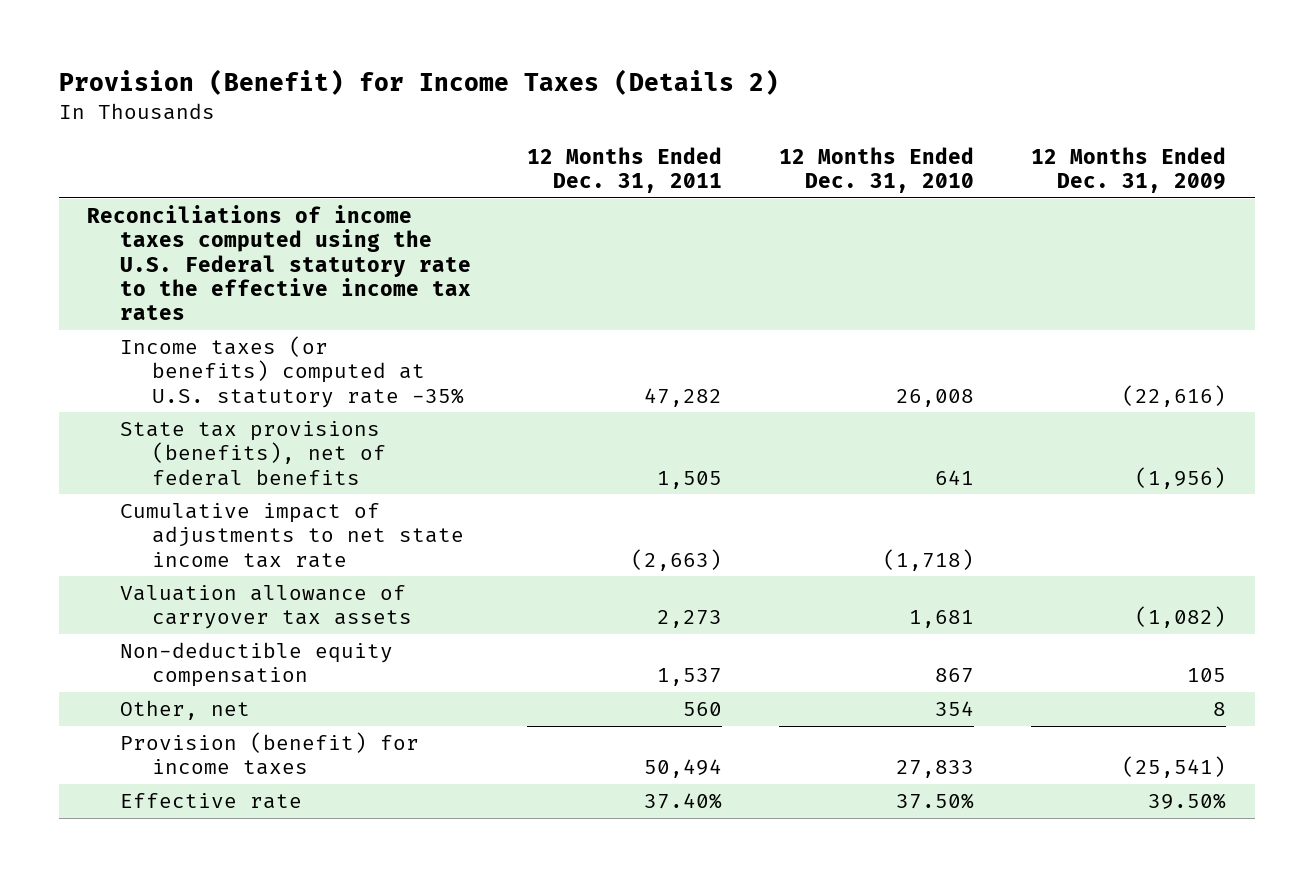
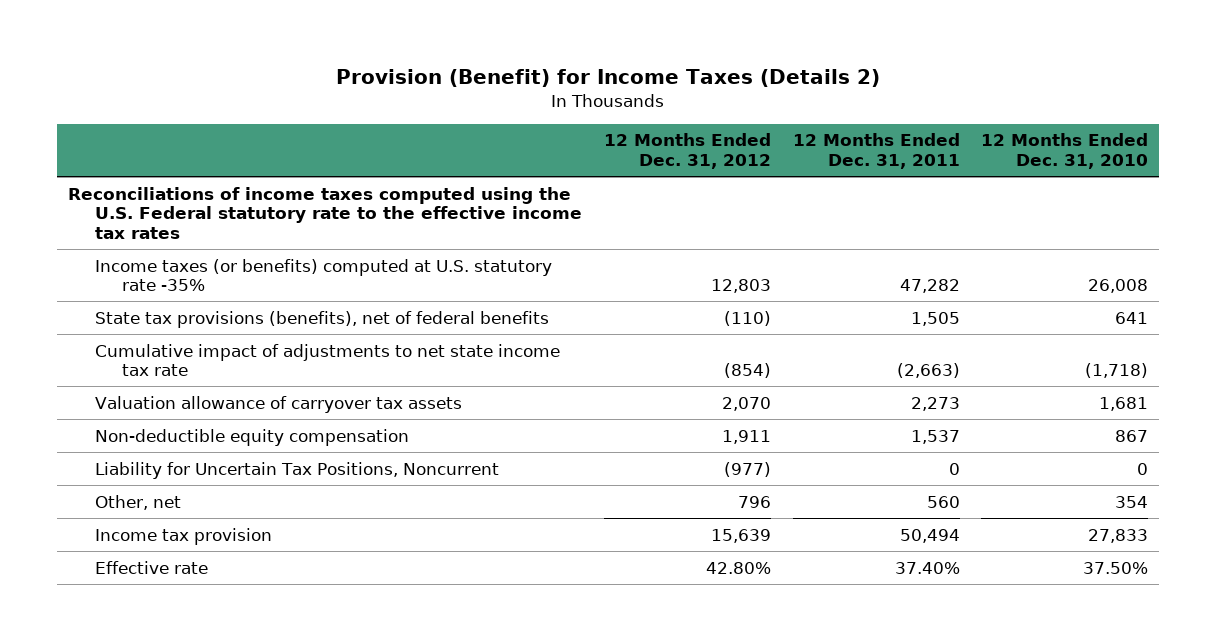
[1031,146,1227,193] 12 Months Ended Dec. 31, 2009 -> none
none -> [603,133,771,169] 12 Months Ended Dec. 31, 2012
none -> [95,461,500,479] Liability for Uncertain Tax Positions, Noncurrent
[119,732,419,776] Provision (benefit) for income taxes -> [95,527,273,545] Income tax provision

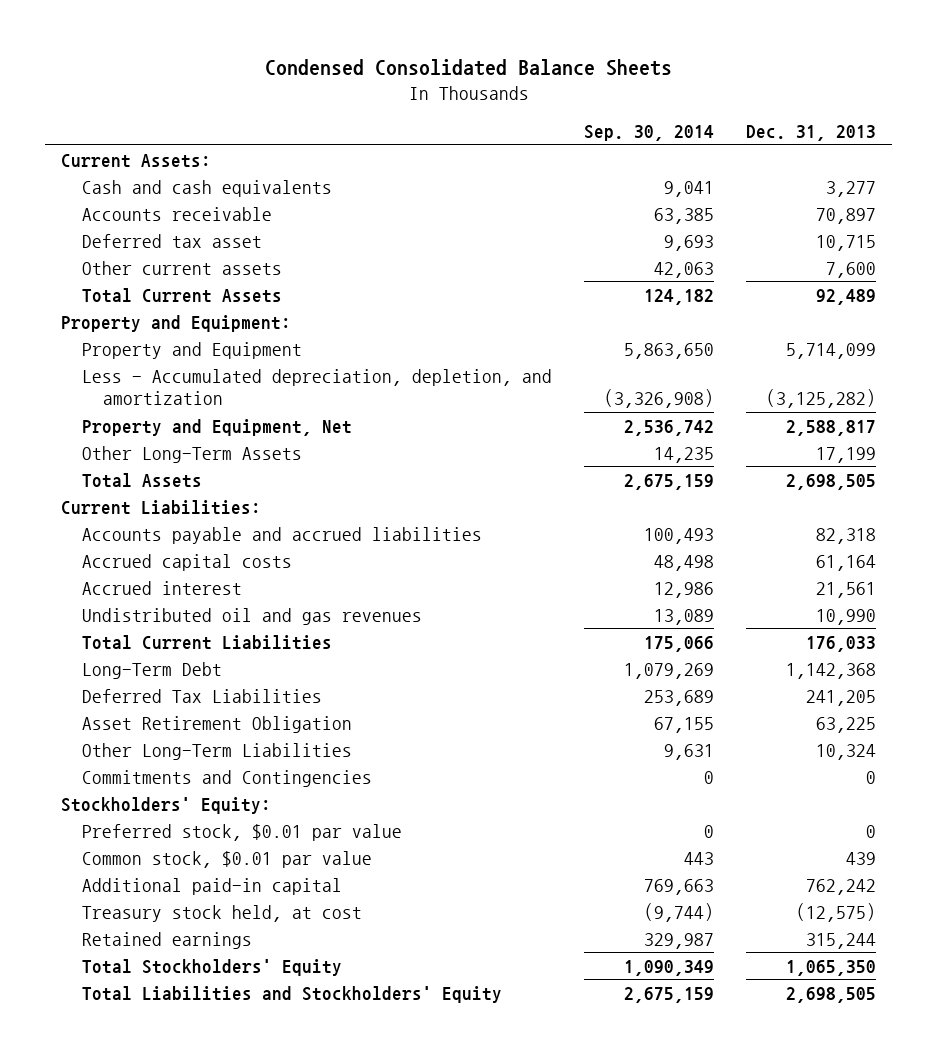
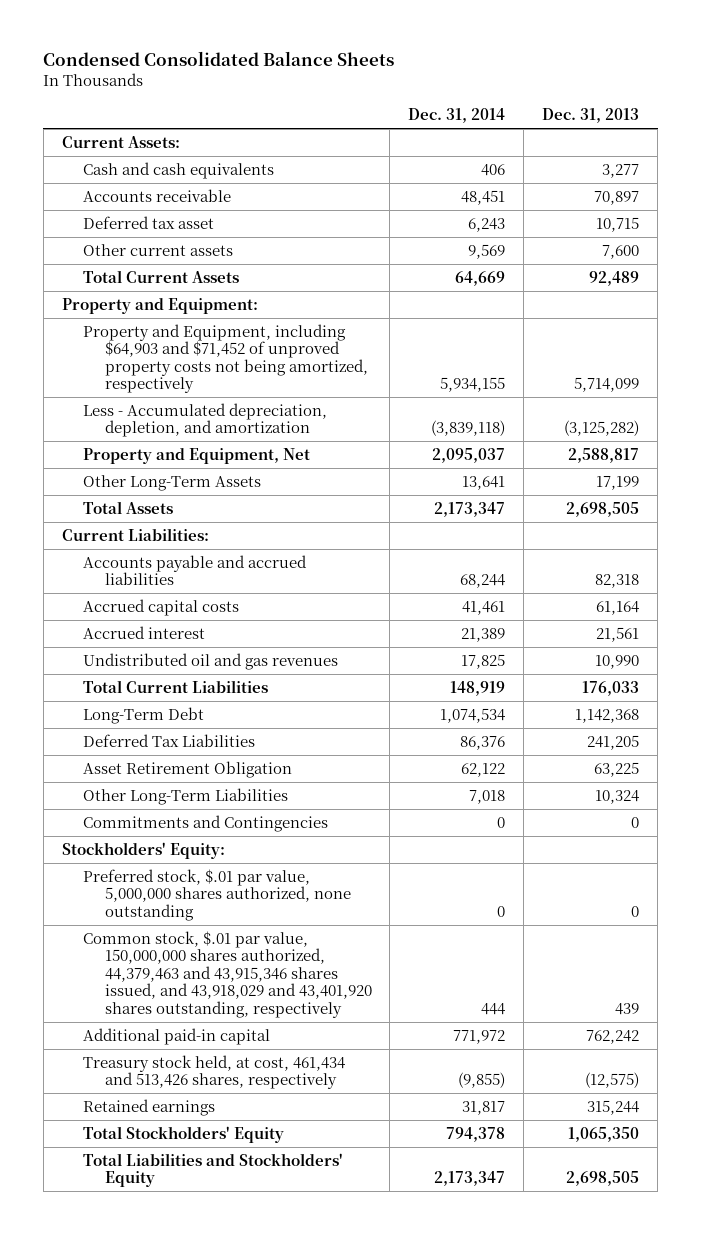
[584,125,715,142] Sep. 30, 2014 -> none
none -> [408,108,506,124] Dec. 31, 2014
[82,341,303,359] Property and Equipment -> [83,323,368,394] Property and Equipment, including $64,903 and $71,452 of unproved property costs not being amortized, respectively
[82,823,403,841] Preferred stock, $0.01 par value -> [83,868,351,921] Preferred stock, $.01 par value, 5,000,000 shares authorized, none outstanding
[82,850,373,868] Common stock, $0.01 par value -> [83,930,372,1018] Common stock, $.01 par value, 150,000,000 shares authorized, 44,379,463 and 43,915,346 shares issued, and 43,918,029 and 43,401,920 shares outstanding, respectively
[82,904,363,922] Treasury stock held, at cost -> [83,1054,346,1090] Treasury stock held, at cost, 461,434 and 513,426 shares, respectively

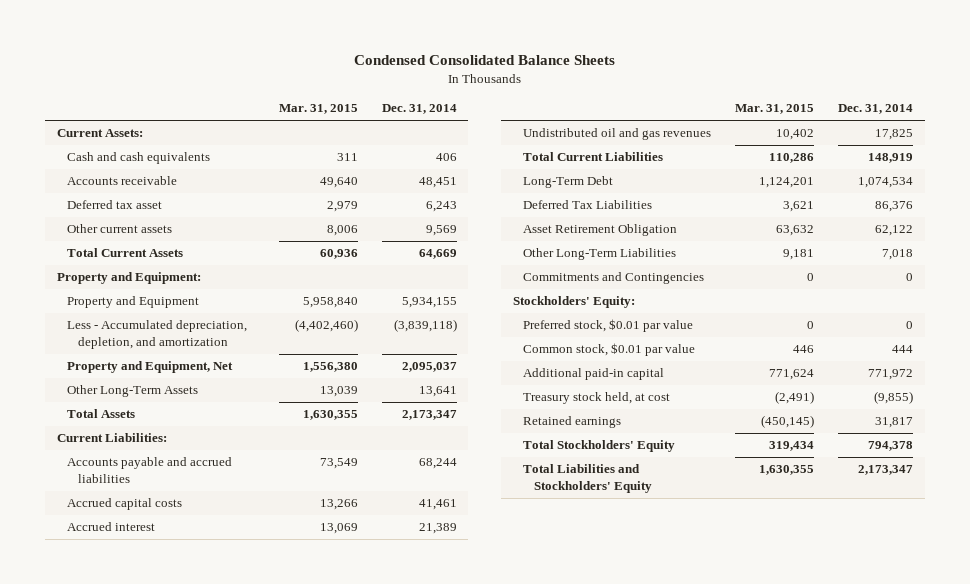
[542,108,640,124] Dec. 31, 2013 -> none
none -> [278,104,358,115] Mar. 31, 2015
[83,323,368,394] Property and Equipment, including $64,903 and $71,452 of unproved property costs not being amortized, respectively -> [67,296,200,309] Property and Equipment
[83,868,351,921] Preferred stock, $.01 par value, 5,000,000 shares authorized, none outstanding -> [523,319,694,333] Preferred stock, $0.01 par value
[83,930,372,1018] Common stock, $.01 par value, 150,000,000 shares authorized, 44,379,463 and 43,915,346 shares issued, and 43,918,029 and 43,401,920 shares outstanding, respectively -> [523,343,696,357] Common stock, $0.01 par value
[83,1054,346,1090] Treasury stock held, at cost, 461,434 and 513,426 shares, respectively -> [523,392,671,405] Treasury stock held, at cost

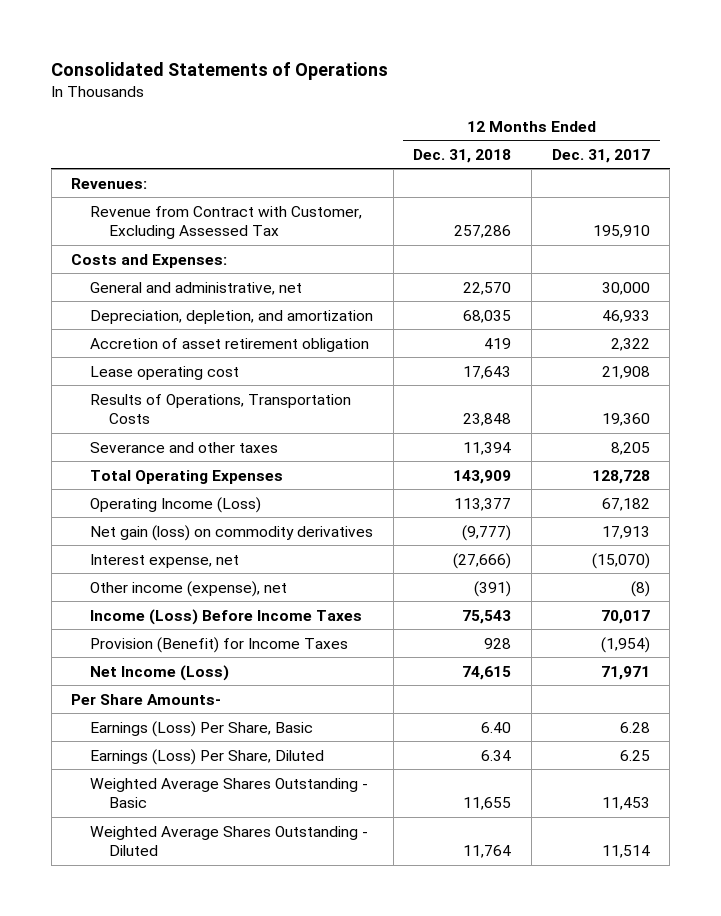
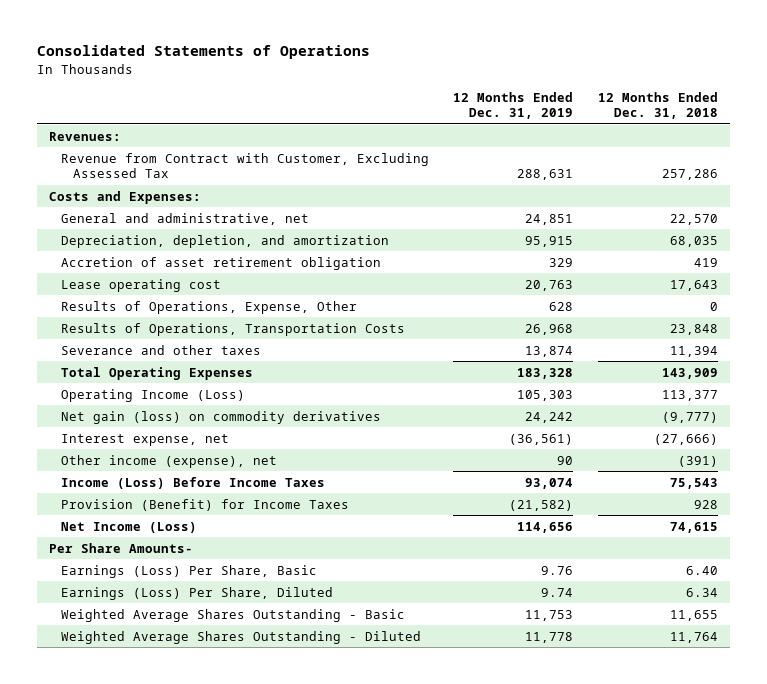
[551,148,650,163] Dec. 31, 2017 -> none
none -> [453,91,574,120] 12 Months Ended Dec. 31, 2019
none -> [60,300,357,314] Results of Operations, Expense, Other

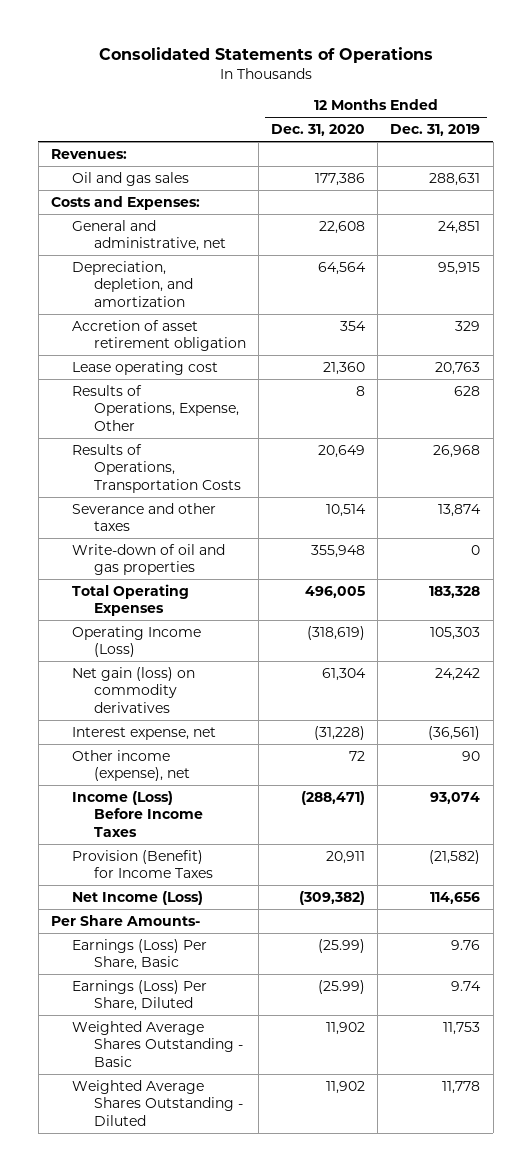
[597,91,718,120] 12 Months Ended Dec. 31, 2018 -> none
none -> [271,124,366,137] Dec. 31, 2020
[60,152,429,179] Revenue from Contract with Customer, Excluding Assessed Tax -> [72,171,190,186] Oil and gas sales
none -> [72,543,226,576] Write-down of oil and gas properties

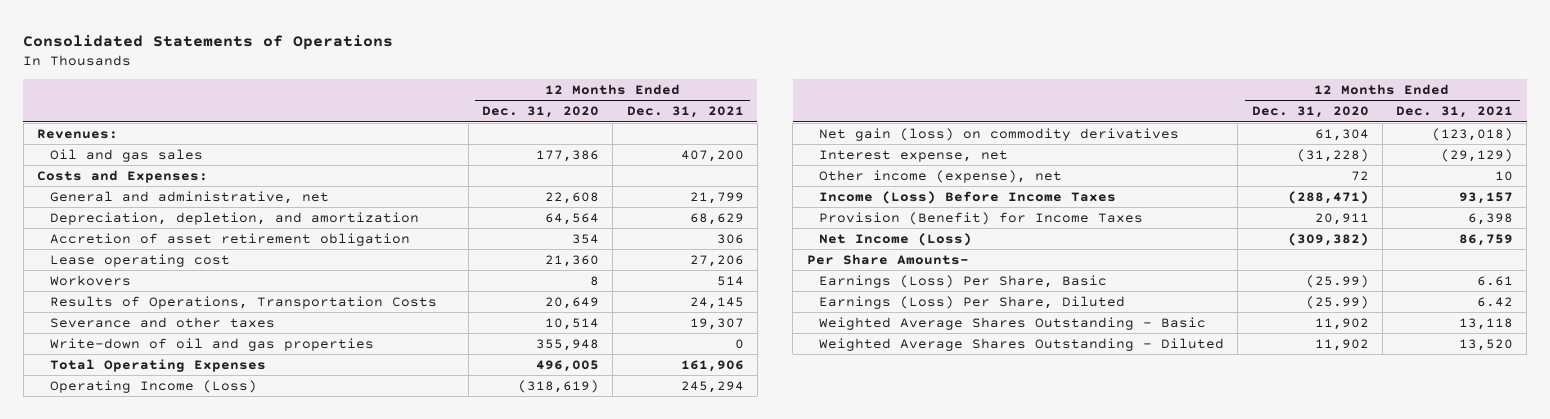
[390,124,481,137] Dec. 31, 2019 -> none
none -> [626,106,744,119] Dec. 31, 2021
[72,384,239,431] Results of Operations, Expense, Other -> [49,274,131,286] Workovers

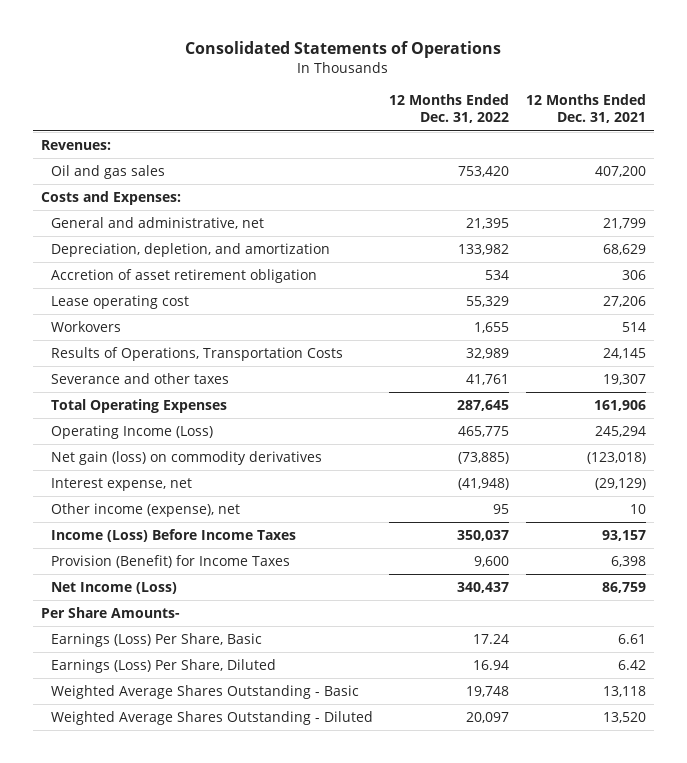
[482,106,600,119] Dec. 31, 2020 -> none
none -> [389,93,510,124] 12 Months Ended Dec. 31, 2022
[49,337,374,351] Write-down of oil and gas properties -> none

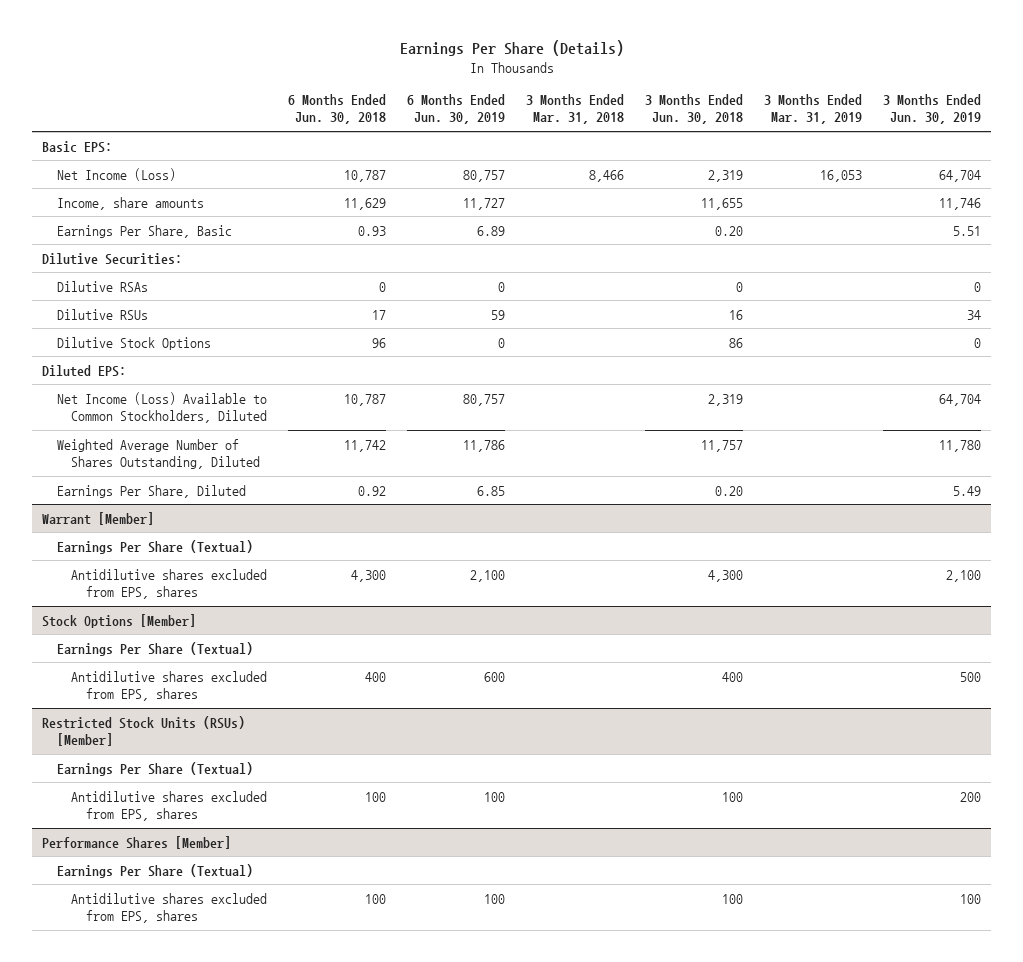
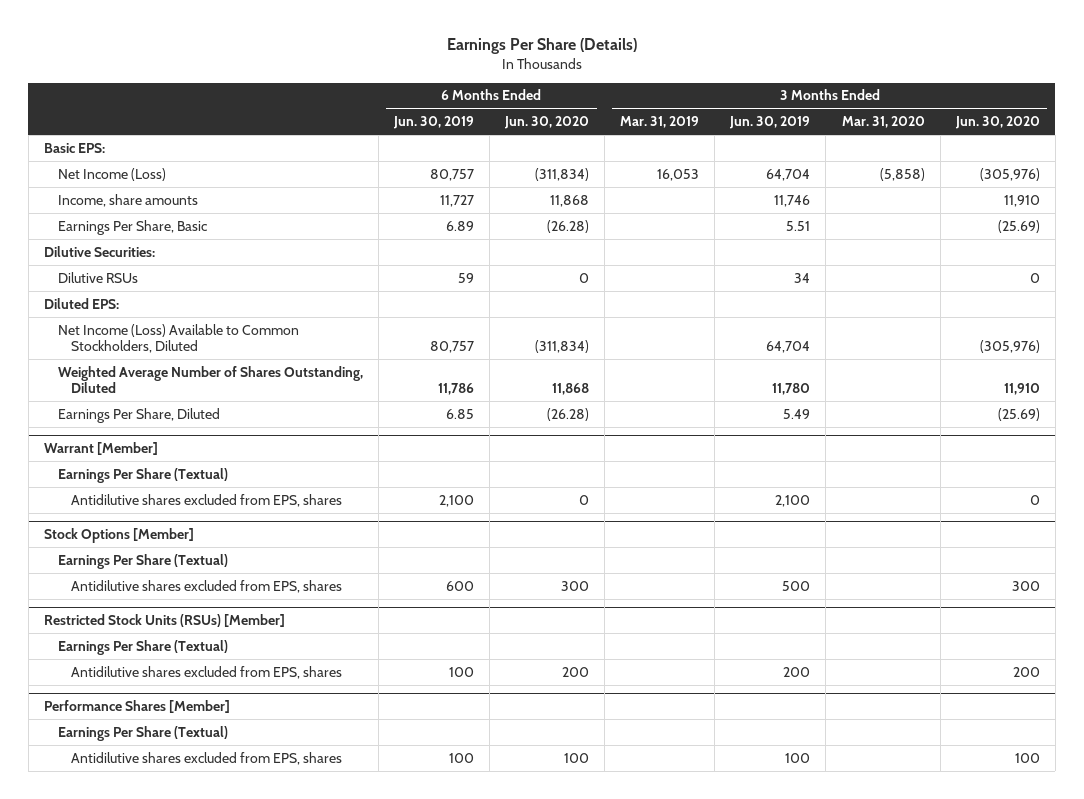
[288,94,387,125] 6 Months Ended Jun. 30, 2018 -> none
[526,94,625,125] 3 Months Ended Mar. 31, 2018 -> none
[645,94,744,125] 3 Months Ended Jun. 30, 2018 -> none
none -> [503,116,589,130] Jun. 30, 2020
none -> [841,116,925,129] Mar. 31, 2020
none -> [954,116,1040,130] Jun. 30, 2020
[56,280,148,292] Dilutive RSAs -> none
[56,336,211,350] Dilutive Stock Options -> none

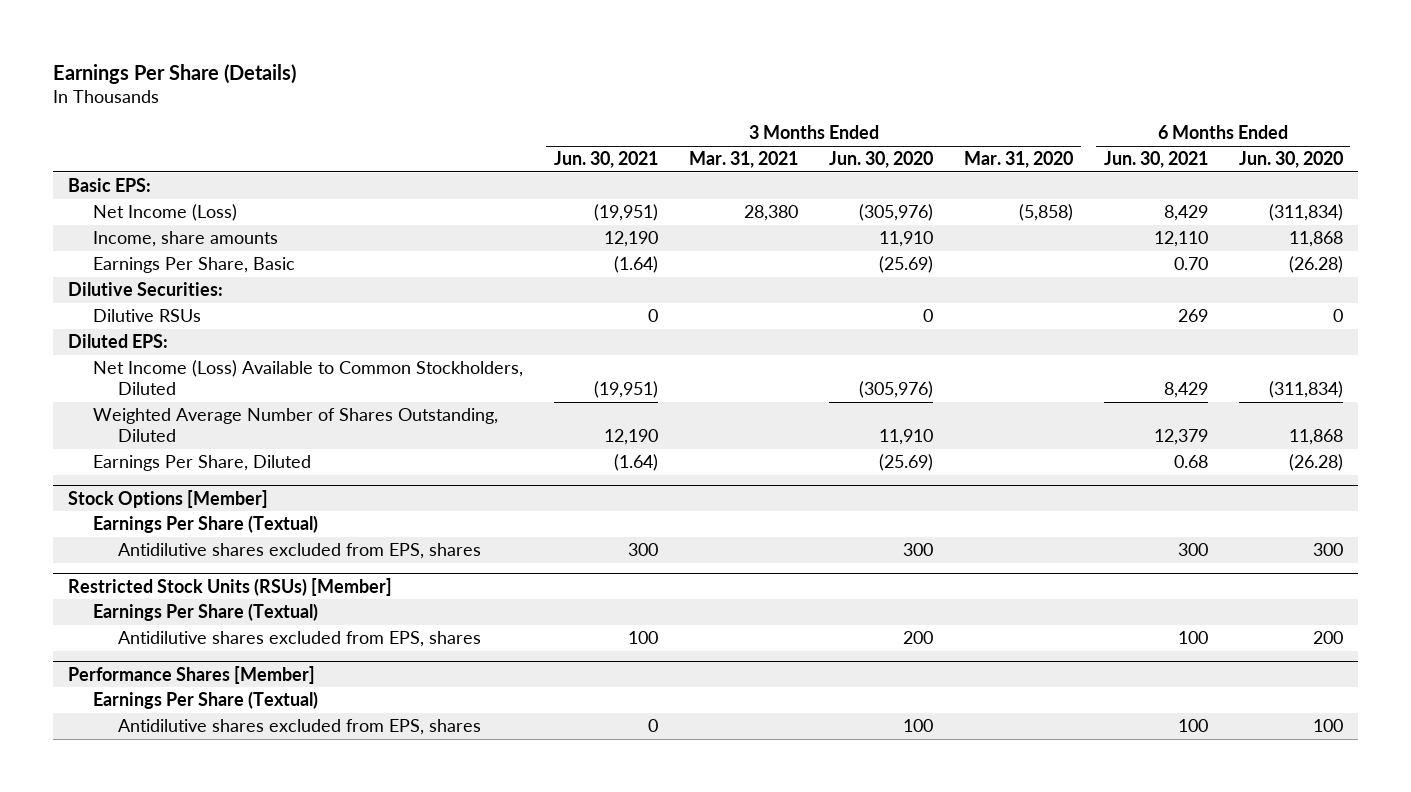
[392,116,474,130] Jun. 30, 2019 -> none
[620,116,700,129] Mar. 31, 2019 -> none
[729,116,811,130] Jun. 30, 2019 -> none
none -> [554,151,659,169] Jun. 30, 2021
none -> [689,151,799,169] Mar. 31, 2021
none -> [1103,151,1208,169] Jun. 30, 2021
[43,441,158,455] Warrant [Member] -> none
[57,467,228,483] Earnings Per Share (Textual) -> none
[71,493,343,507] Antidilutive shares excluded from EPS, shares -> none

